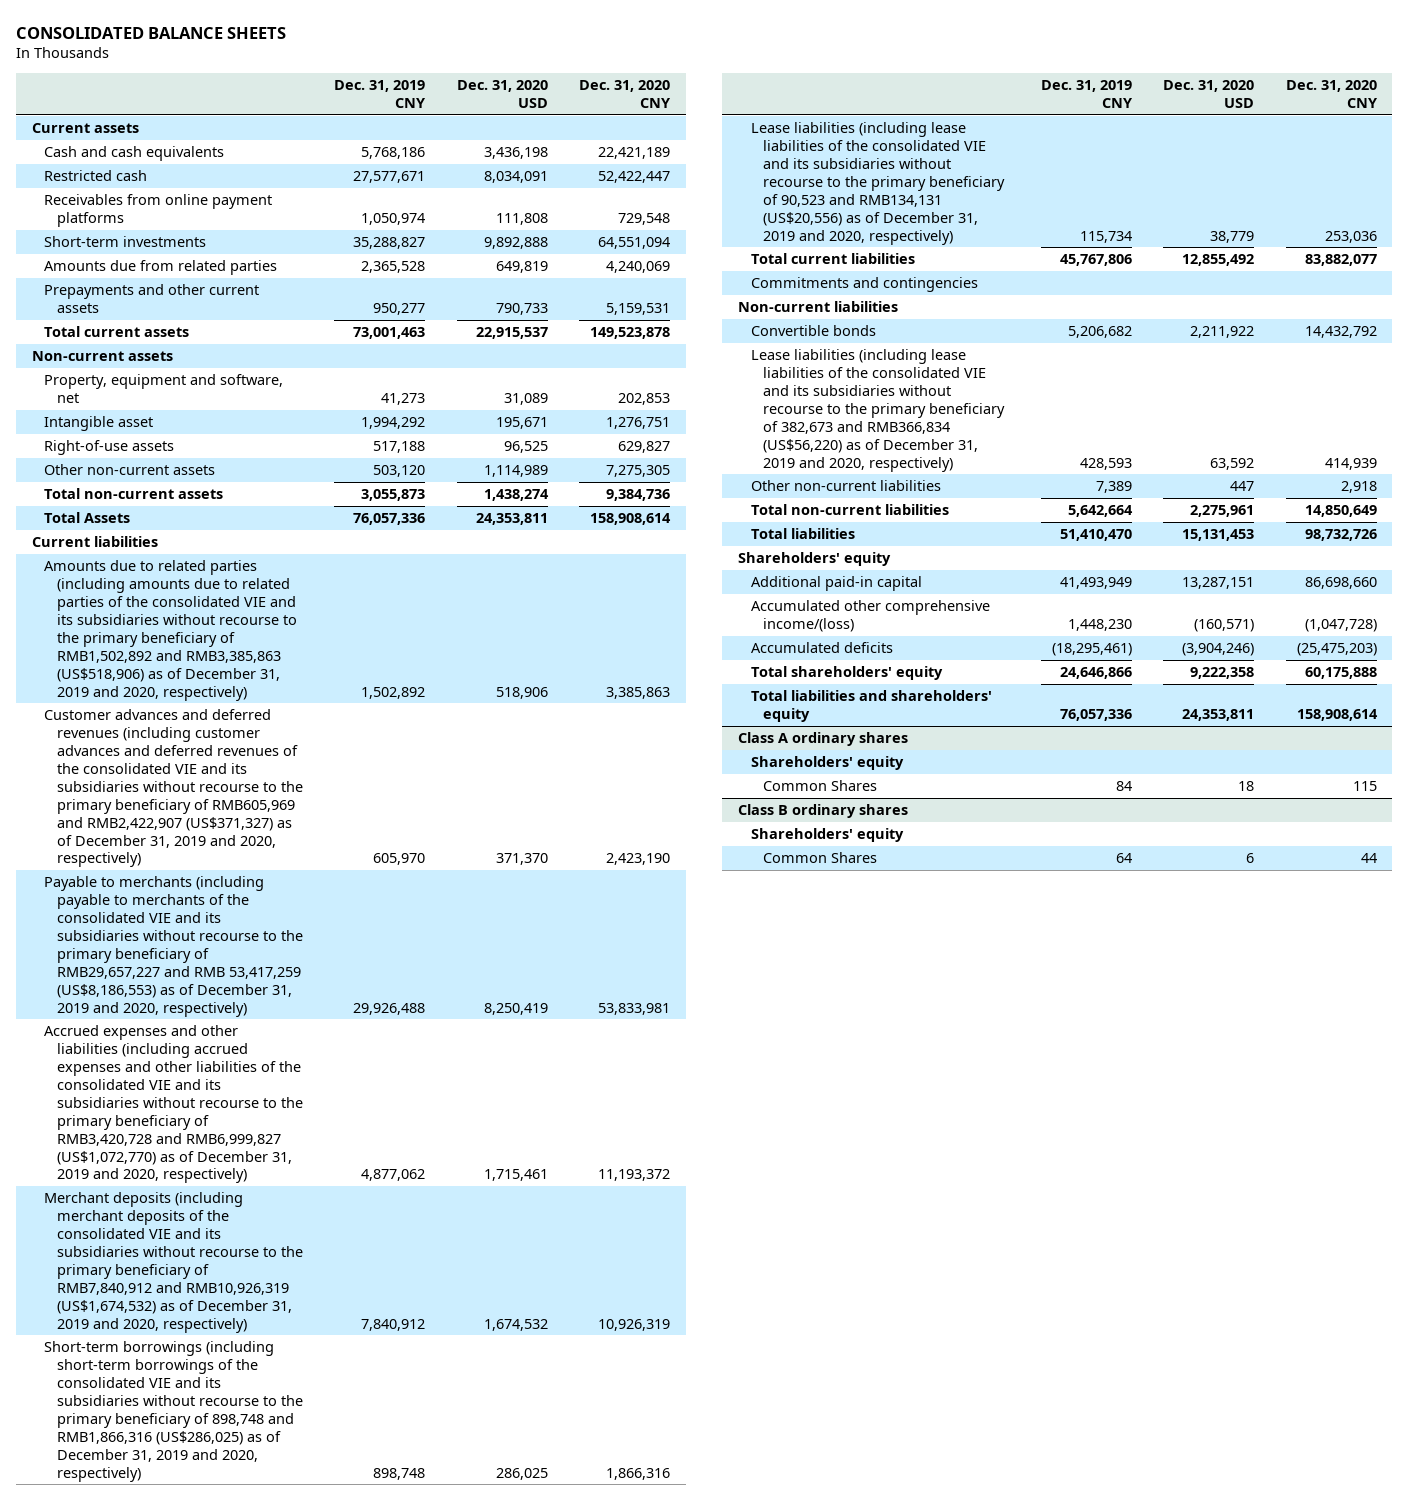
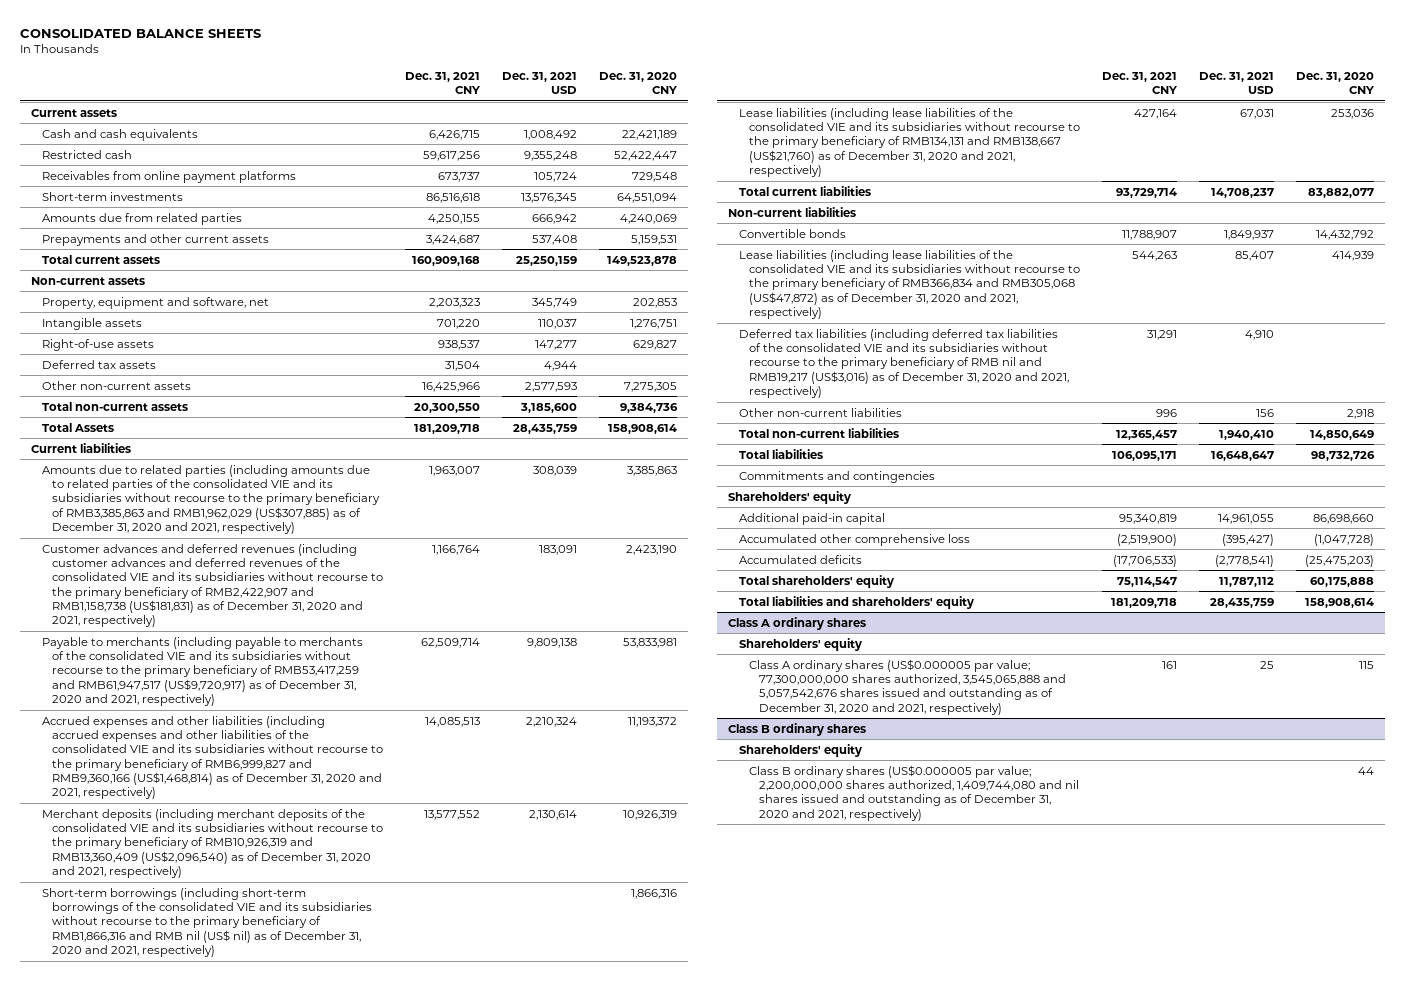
[334,80,427,108] Dec. 31, 2019 CNY -> none
[456,80,548,108] Dec. 31, 2020 USD -> none
none -> [405,71,481,94] Dec. 31, 2021 CNY
none -> [502,71,578,94] Dec. 31, 2021 USD
[44,416,154,432] Intangible asset -> [41,317,142,330] Intangible assets
none -> [41,359,156,369] Deferred tax assets
[44,560,298,701] Amounts due to related parties (including amounts due to related parties of the consolidated VIE and its subsidiaries without recourse to the primary beneficiary of RMB1,502,892 and RMB3,385,863 (US$518,906) as of December 31, 2019 and 2020, respectively) -> [41,464,381,534] Amounts due to related parties (including amounts due to related parties of the consolidated VIE and its subsidiaries without recourse to the primary beneficiary of RMB3,385,863 and RMB1,962,029 (US$307,885) as of December 31, 2020 and 2021, respectively)
[44,709,304,868] Customer advances and deferred revenues (including customer advances and deferred revenues of the consolidated VIE and its subsidiaries without recourse to the primary beneficiary of RMB605,969 and RMB2,422,907 (US$371,327) as of December 31, 2019 and 2020, respectively) -> [41,543,384,628] Customer advances and deferred revenues (including customer advances and deferred revenues of the consolidated VIE and its subsidiaries without recourse to the primary beneficiary of RMB2,422,907 and RMB1,158,738 (US$181,831) as of December 31, 2020 and 2021, respectively)
[44,876,304,1017] Payable to merchants (including payable to merchants of the consolidated VIE and its subsidiaries without recourse to the primary beneficiary of RMB29,657,227 and RMB 53,417,259 (US$8,186,553) as of December 31, 2019 and 2020, respectively) -> [41,636,363,706] Payable to merchants (including payable to merchants of the consolidated VIE and its subsidiaries without recourse to the primary beneficiary of RMB53,417,259 and RMB61,947,517 (US$9,720,917) as of December 31, 2020 and 2021, respectively)
[44,1025,304,1184] Accrued expenses and other liabilities (including accrued expenses and other liabilities of the consolidated VIE and its subsidiaries without recourse to the primary beneficiary of RMB3,420,728 and RMB6,999,827 (US$1,072,770) as of December 31, 2019 and 2020, respectively) -> [41,715,384,800] Accrued expenses and other liabilities (including accrued expenses and other liabilities of the consolidated VIE and its subsidiaries without recourse to the primary beneficiary of RMB6,999,827 and RMB9,360,166 (US$1,468,814) as of December 31, 2020 and 2021, respectively)
[44,1192,304,1333] Merchant deposits (including merchant deposits of the consolidated VIE and its subsidiaries without recourse to the primary beneficiary of RMB7,840,912 and RMB10,926,319 (US$1,674,532) as of December 31, 2019 and 2020, respectively) -> [41,808,384,878] Merchant deposits (including merchant deposits of the consolidated VIE and its subsidiaries without recourse to the primary beneficiary of RMB10,926,319 and RMB13,360,409 (US$2,096,540) as of December 31, 2020 and 2021, respectively)
[44,1341,304,1482] Short-term borrowings (including short-term borrowings of the consolidated VIE and its subsidiaries without recourse to the primary beneficiary of 898,748 and RMB1,866,316 (US$286,025) as of December 31, 2019 and 2020, respectively) -> [41,887,373,957] Short-term borrowings (including short-term borrowings of the consolidated VIE and its subsidiaries without recourse to the primary beneficiary of RMB1,866,316 and RMB nil (US$ nil) as of December 31, 2020 and 2021, respectively)
[750,122,1006,245] Lease liabilities (including lease liabilities of the consolidated VIE and its subsidiaries without recourse to the primary beneficiary of 90,523 and RMB134,131 (US$20,556) as of December 31, 2019 and 2020, respectively) -> [738,107,1080,177] Lease liabilities (including lease liabilities of the consolidated VIE and its subsidiaries without recourse to the primary beneficiary of RMB134,131 and RMB138,667 (US$21,760) as of December 31, 2020 and 2021, respectively)
[750,349,1006,472] Lease liabilities (including lease liabilities of the consolidated VIE and its subsidiaries without recourse to the primary beneficiary of 382,673 and RMB366,834 (US$56,220) as of December 31, 2019 and 2020, respectively) -> [738,249,1080,319] Lease liabilities (including lease liabilities of the consolidated VIE and its subsidiaries without recourse to the primary beneficiary of RMB366,834 and RMB305,068 (US$47,872) as of December 31, 2020 and 2021, respectively)
none -> [738,328,1069,398] Deferred tax liabilities (including deferred tax liabilities of the consolidated VIE and its subsidiaries without recourse to the primary beneficiary of RMB nil and RMB19,217 (US$3,016) as of December 31, 2020 and 2021, respectively)
[750,277,978,293] Commitments and contingencies -> [738,470,935,483] Commitments and contingencies
[750,600,990,633] Accumulated other comprehensive income/(loss) -> [738,533,970,546] Accumulated other comprehensive loss
[763,780,878,792] Common Shares -> [748,658,1067,715] Class A ordinary shares (US$0.000005 par value; 77,300,000,000 shares authorized, 3,545,065,888 and 5,057,542,676 shares issued and outstanding as of December 31, 2020 and 2021, respectively)
[763,852,878,864] Common Shares -> none
none -> [748,764,1080,821] Class B ordinary shares (US$0.000005 par value; 2,200,000,000 shares authorized, 1,409,744,080 and nil shares issued and outstanding as of December 31, 2020 and 2021, respectively)

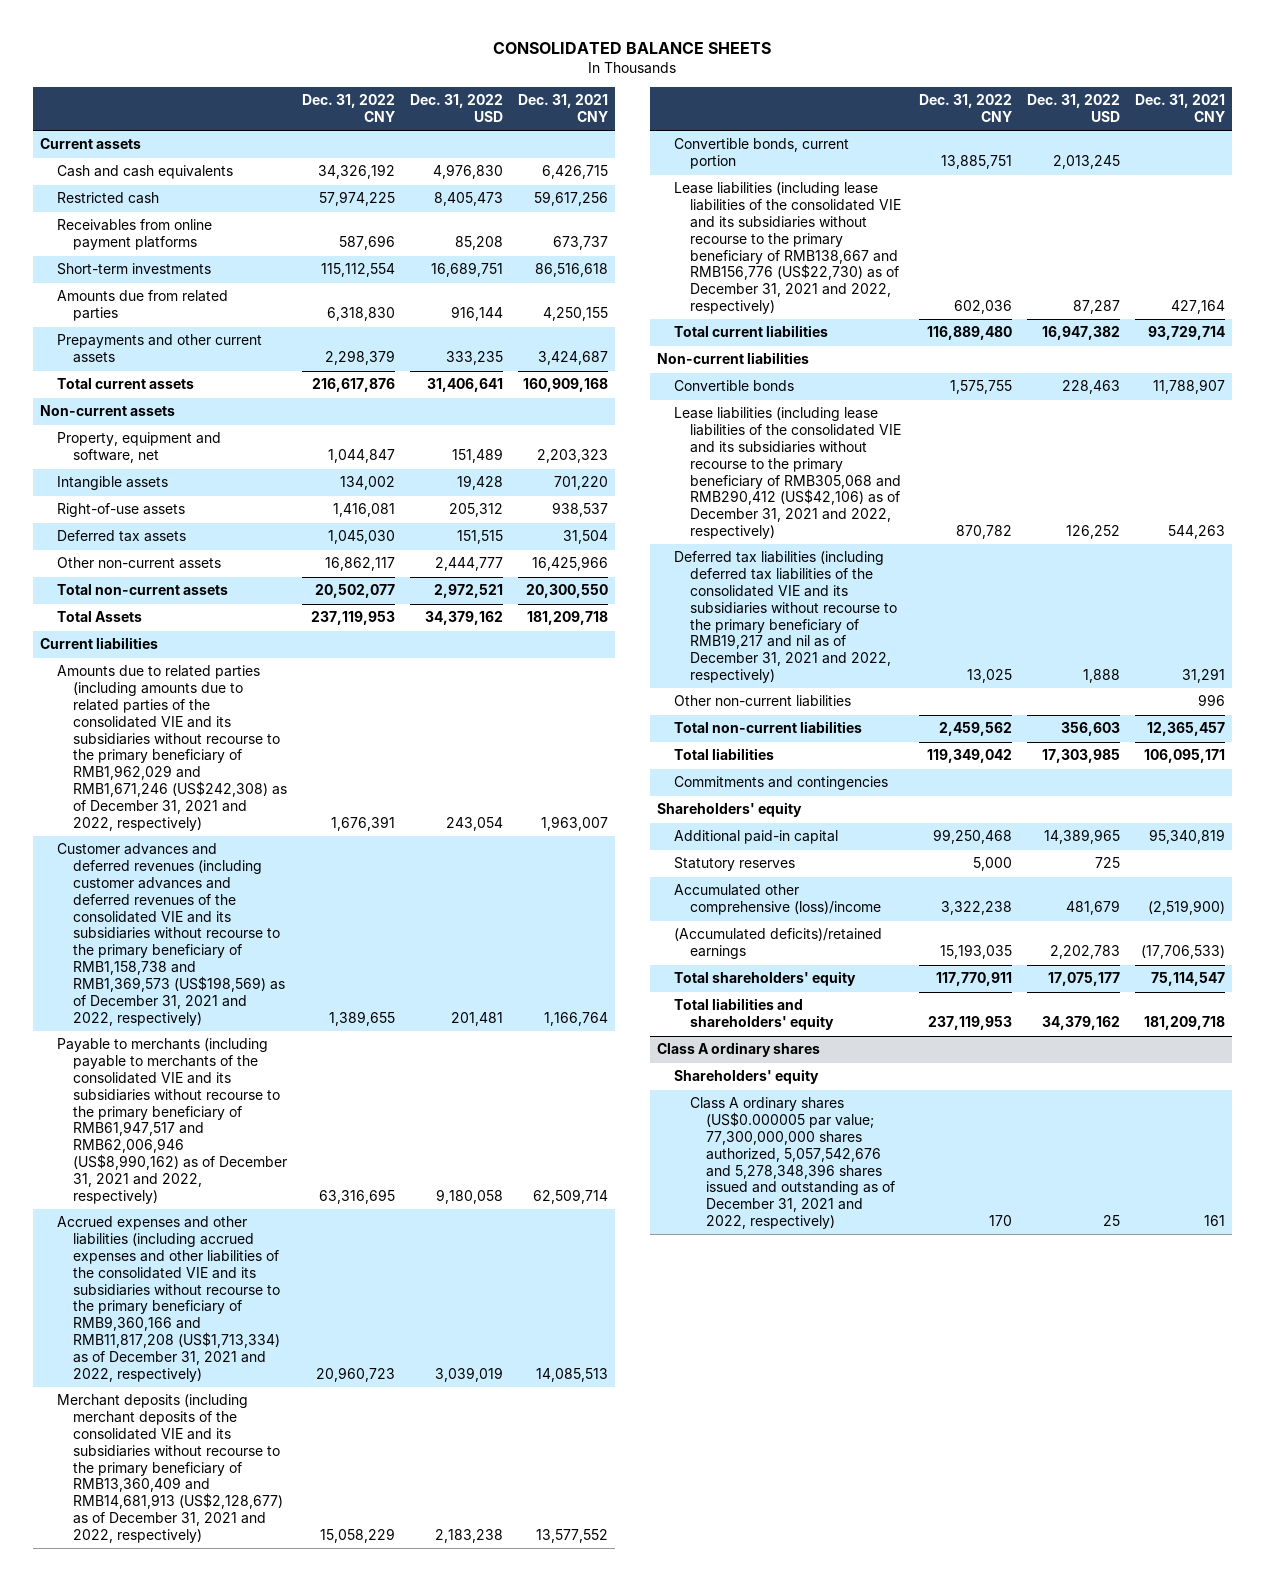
[502,71,578,94] Dec. 31, 2021 USD -> none
[599,71,678,94] Dec. 31, 2020 CNY -> none
none -> [301,94,395,123] Dec. 31, 2022 CNY
none -> [409,94,503,123] Dec. 31, 2022 USD
[41,887,373,957] Short-term borrowings (including short-term borrowings of the consolidated VIE and its subsidiaries without recourse to the primary beneficiary of RMB1,866,316 and RMB nil (US$ nil) as of December 31, 2020 and 2021, respectively) -> none
[41,464,381,534] Amounts due to related parties (including amounts due to related parties of the consolidated VIE and its subsidiaries without recourse to the primary beneficiary of RMB3,385,863 and RMB1,962,029 (US$307,885) as of December 31, 2020 and 2021, respectively) -> [56,665,287,831] Amounts due to related parties (including amounts due to related parties of the consolidated VIE and its subsidiaries without recourse to the primary beneficiary of RMB1,962,029 and RMB1,671,246 (US$242,308) as of December 31, 2021 and 2022, respectively)
[41,543,384,628] Customer advances and deferred revenues (including customer advances and deferred revenues of the consolidated VIE and its subsidiaries without recourse to the primary beneficiary of RMB2,422,907 and RMB1,158,738 (US$181,831) as of December 31, 2020 and 2021, respectively) -> [56,843,285,1026] Customer advances and deferred revenues (including customer advances and deferred revenues of the consolidated VIE and its subsidiaries without recourse to the primary beneficiary of RMB1,158,738 and RMB1,369,573 (US$198,569) as of December 31, 2021 and 2022, respectively)
[41,636,363,706] Payable to merchants (including payable to merchants of the consolidated VIE and its subsidiaries without recourse to the primary beneficiary of RMB53,417,259 and RMB61,947,517 (US$9,720,917) as of December 31, 2020 and 2021, respectively) -> [56,1038,287,1204] Payable to merchants (including payable to merchants of the consolidated VIE and its subsidiaries without recourse to the primary beneficiary of RMB61,947,517 and RMB62,006,946 (US$8,990,162) as of December 31, 2021 and 2022, respectively)
[41,715,384,800] Accrued expenses and other liabilities (including accrued expenses and other liabilities of the consolidated VIE and its subsidiaries without recourse to the primary beneficiary of RMB6,999,827 and RMB9,360,166 (US$1,468,814) as of December 31, 2020 and 2021, respectively) -> [56,1216,280,1382] Accrued expenses and other liabilities (including accrued expenses and other liabilities of the consolidated VIE and its subsidiaries without recourse to the primary beneficiary of RMB9,360,166 and RMB11,817,208 (US$1,713,334) as of December 31, 2021 and 2022, respectively)
[41,808,384,878] Merchant deposits (including merchant deposits of the consolidated VIE and its subsidiaries without recourse to the primary beneficiary of RMB10,926,319 and RMB13,360,409 (US$2,096,540) as of December 31, 2020 and 2021, respectively) -> [56,1394,283,1543] Merchant deposits (including merchant deposits of the consolidated VIE and its subsidiaries without recourse to the primary beneficiary of RMB13,360,409 and RMB14,681,913 (US$2,128,677) as of December 31, 2021 and 2022, respectively)
none -> [673,138,849,170] Convertible bonds, current portion
[738,107,1080,177] Lease liabilities (including lease liabilities of the consolidated VIE and its subsidiaries without recourse to the primary beneficiary of RMB134,131 and RMB138,667 (US$21,760) as of December 31, 2020 and 2021, respectively) -> [673,182,901,315] Lease liabilities (including lease liabilities of the consolidated VIE and its subsidiaries without recourse to the primary beneficiary of RMB138,667 and RMB156,776 (US$22,730) as of December 31, 2021 and 2022, respectively)
[738,249,1080,319] Lease liabilities (including lease liabilities of the consolidated VIE and its subsidiaries without recourse to the primary beneficiary of RMB366,834 and RMB305,068 (US$47,872) as of December 31, 2020 and 2021, respectively) -> [673,407,901,540] Lease liabilities (including lease liabilities of the consolidated VIE and its subsidiaries without recourse to the primary beneficiary of RMB305,068 and RMB290,412 (US$42,106) as of December 31, 2021 and 2022, respectively)
[738,328,1069,398] Deferred tax liabilities (including deferred tax liabilities of the consolidated VIE and its subsidiaries without recourse to the primary beneficiary of RMB nil and RMB19,217 (US$3,016) as of December 31, 2020 and 2021, respectively) -> [673,551,897,684] Deferred tax liabilities (including deferred tax liabilities of the consolidated VIE and its subsidiaries without recourse to the primary beneficiary of RMB19,217 and nil as of December 31, 2021 and 2022, respectively)
none -> [673,857,795,872] Statutory reserves
[738,533,970,546] Accumulated other comprehensive loss -> [673,884,881,916] Accumulated other comprehensive (loss)/income
[738,554,862,564] Accumulated deficits -> [673,928,882,960] (Accumulated deficits)/retained earnings
[728,722,867,736] Class B ordinary shares -> none
[738,743,862,757] Shareholders' equity -> none
[748,764,1080,821] Class B ordinary shares (US$0.000005 par value; 2,200,000,000 shares authorized, 1,409,744,080 and nil shares issued and outstanding as of December 31, 2020 and 2021, respectively) -> none
[748,658,1067,715] Class A ordinary shares (US$0.000005 par value; 77,300,000,000 shares authorized, 3,545,065,888 and 5,057,542,676 shares issued and outstanding as of December 31, 2020 and 2021, respectively) -> [689,1097,896,1230] Class A ordinary shares (US$0.000005 par value; 77,300,000,000 shares authorized, 5,057,542,676 and 5,278,348,396 shares issued and outstanding as of December 31, 2021 and 2022, respectively)

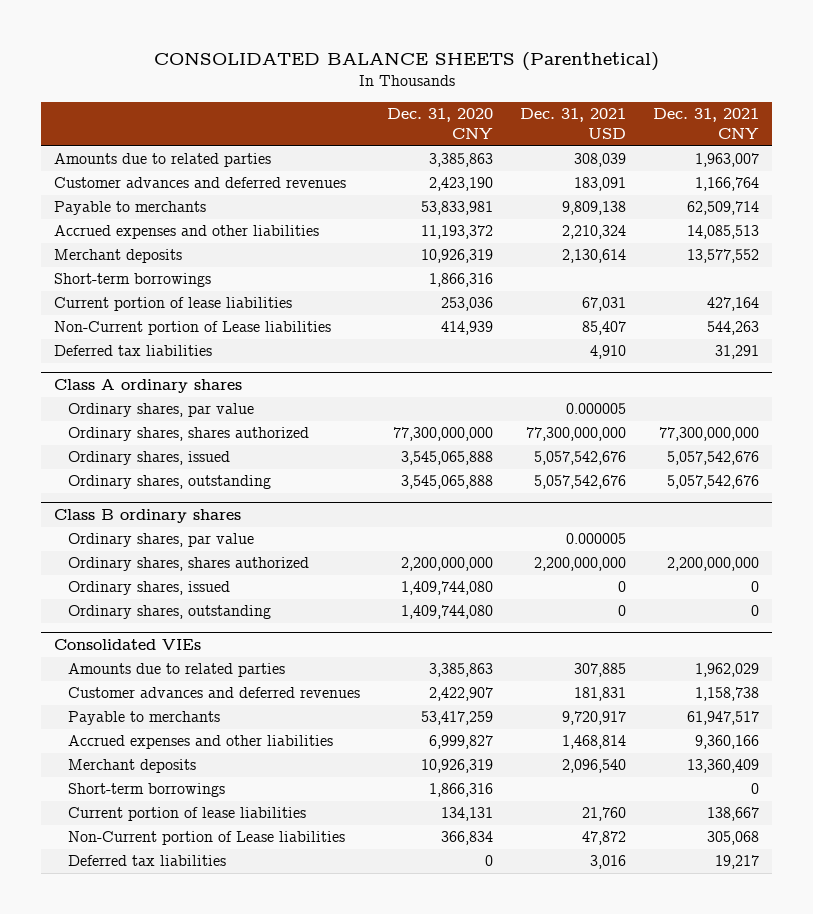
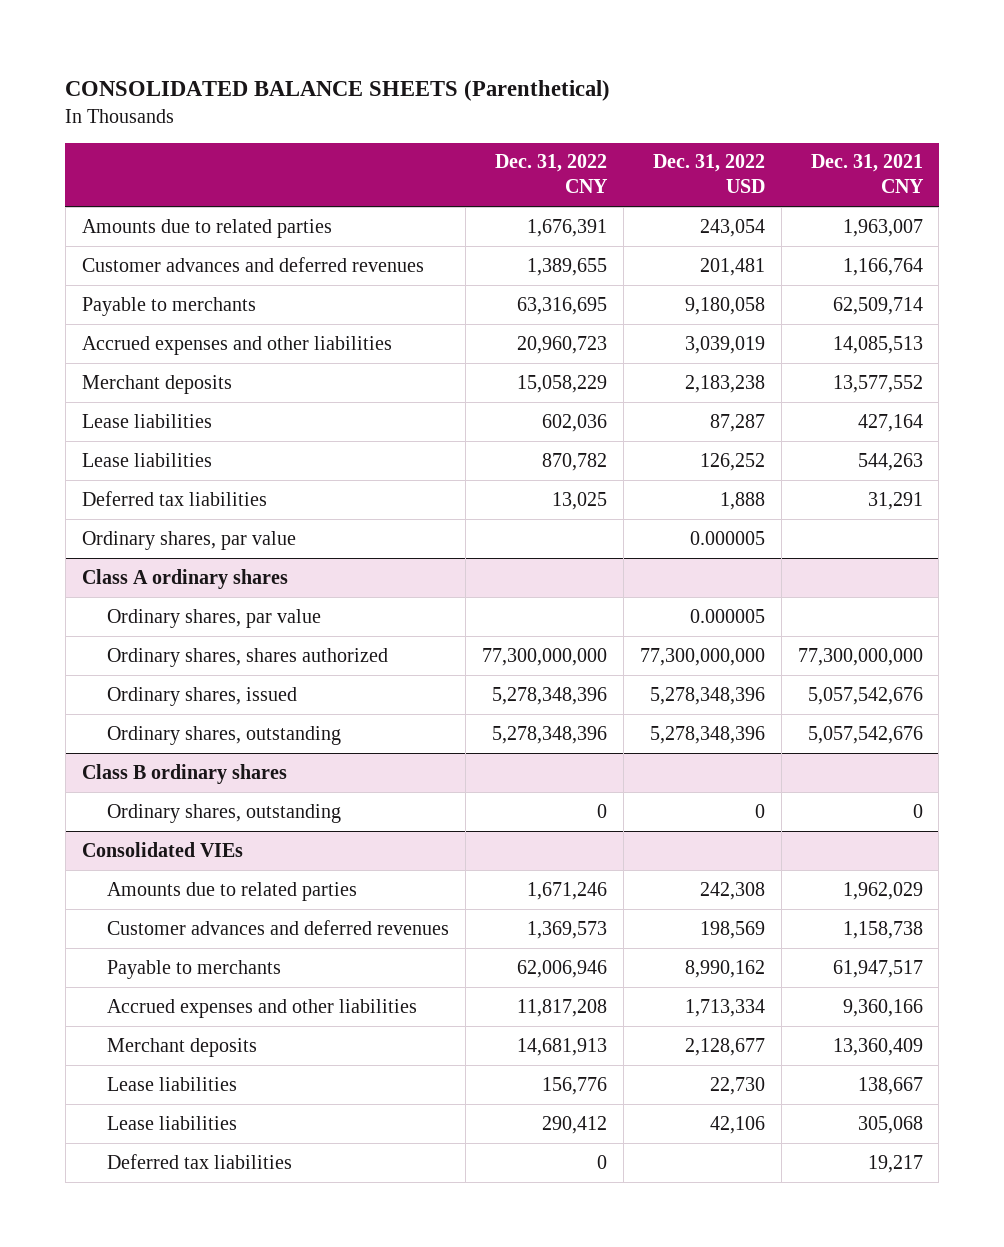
[387,108,494,140] Dec. 31, 2020 CNY -> none
[520,108,627,140] Dec. 31, 2021 USD -> none
none -> [494,154,608,194] Dec. 31, 2022 CNY
none -> [652,154,765,194] Dec. 31, 2022 USD
[54,273,212,288] Short-term borrowings -> none
[54,297,293,312] Current portion of lease liabilities -> [81,413,212,428] Lease liabilities
[54,321,332,336] Non-Current portion of Lease liabilities -> [81,452,212,467] Lease liabilities
none -> [81,530,296,550] Ordinary shares, par value
[68,533,255,548] Ordinary shares, par value -> none
[68,557,310,572] Ordinary shares, shares authorized -> none
[68,581,231,596] Ordinary shares, issued -> none
[68,783,226,798] Short-term borrowings -> none
[68,807,307,822] Current portion of lease liabilities -> [106,1076,237,1091] Lease liabilities
[68,831,346,846] Non-Current portion of Lease liabilities -> [106,1115,237,1130] Lease liabilities

